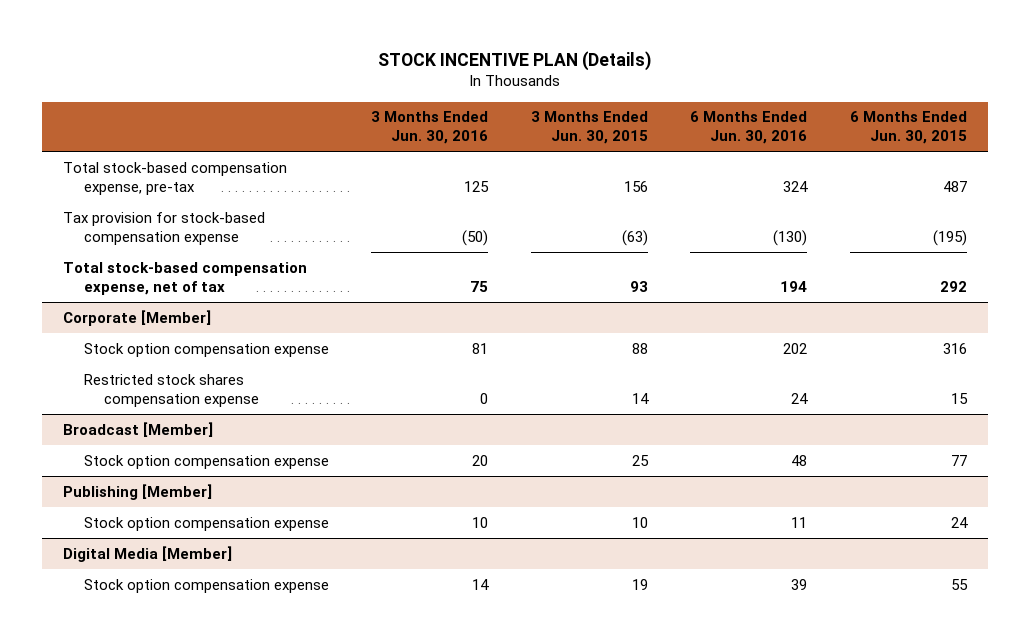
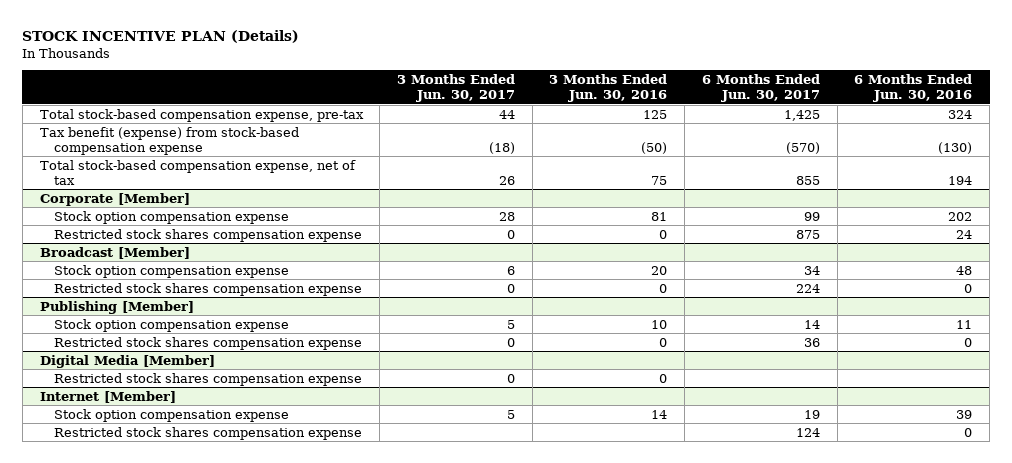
[530,111,648,145] 3 Months Ended Jun. 30, 2015 -> none
[849,111,967,145] 6 Months Ended Jun. 30, 2015 -> none
none -> [396,74,515,102] 3 Months Ended Jun. 30, 2017
none -> [701,74,820,102] 6 Months Ended Jun. 30, 2017
[63,211,266,245] Tax provision for stock-based compensation expense -> [39,126,299,155] Tax benefit (expense) from stock-based compensation expense
none -> [53,282,362,296] Restricted stock shares compensation expense
none -> [53,336,362,350] Restricted stock shares compensation expense
none -> [53,372,362,386] Restricted stock shares compensation expense
none -> [39,390,176,403] Internet [Member]
none -> [53,426,362,440] Restricted stock shares compensation expense

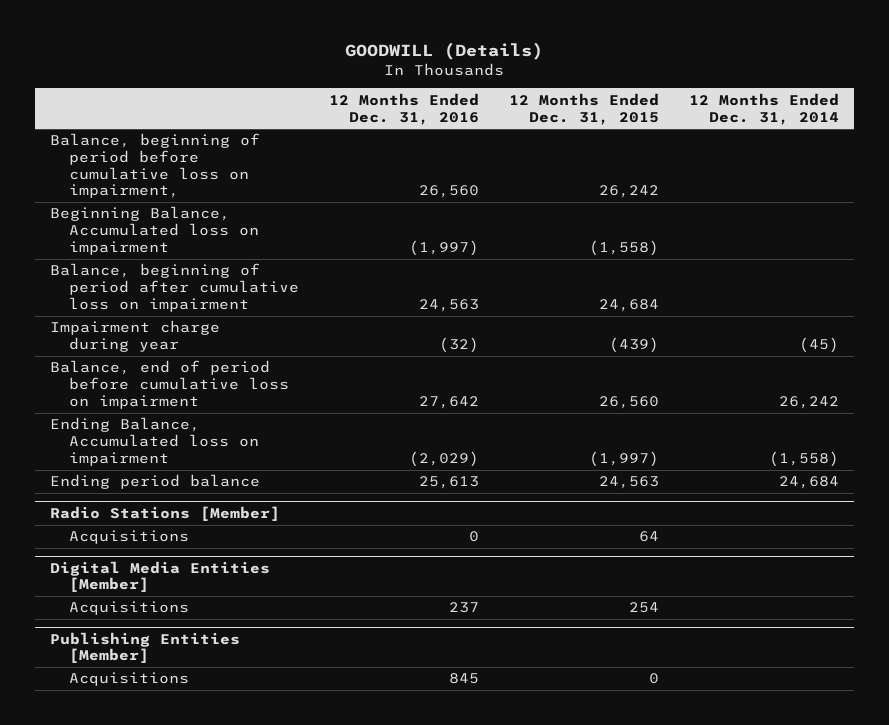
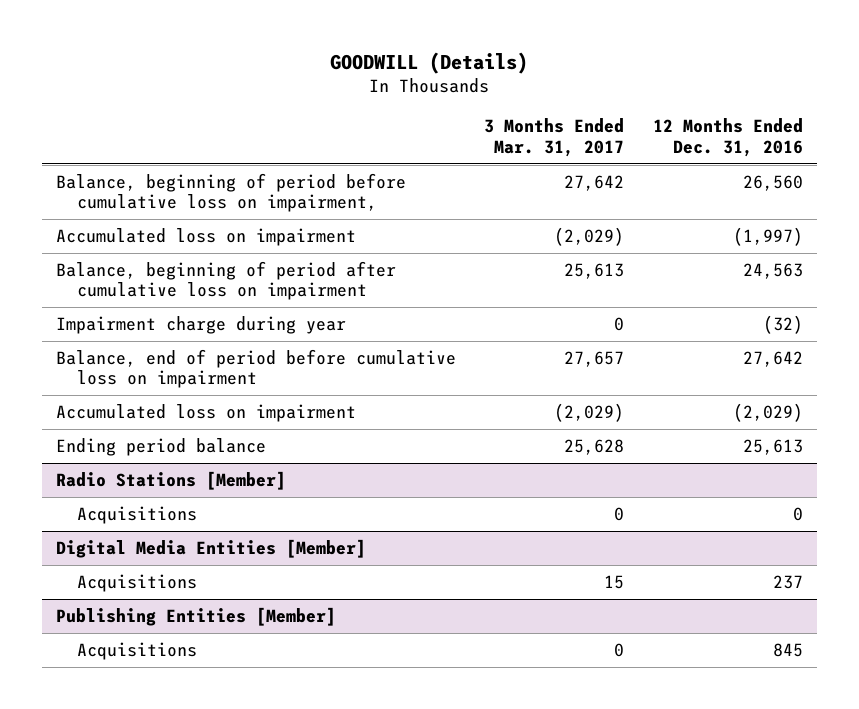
[508,92,659,125] 12 Months Ended Dec. 31, 2015 -> none
[688,92,839,125] 12 Months Ended Dec. 31, 2014 -> none
none -> [484,118,625,157] 3 Months Ended Mar. 31, 2017
[49,206,259,255] Beginning Balance, Accumulated loss on impairment -> [55,227,356,246] Accumulated loss on impairment
[49,417,259,466] Ending Balance, Accumulated loss on impairment -> [55,403,356,422] Accumulated loss on impairment

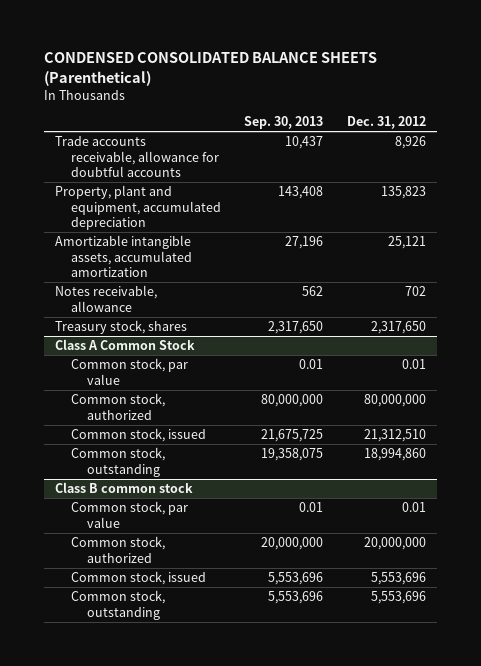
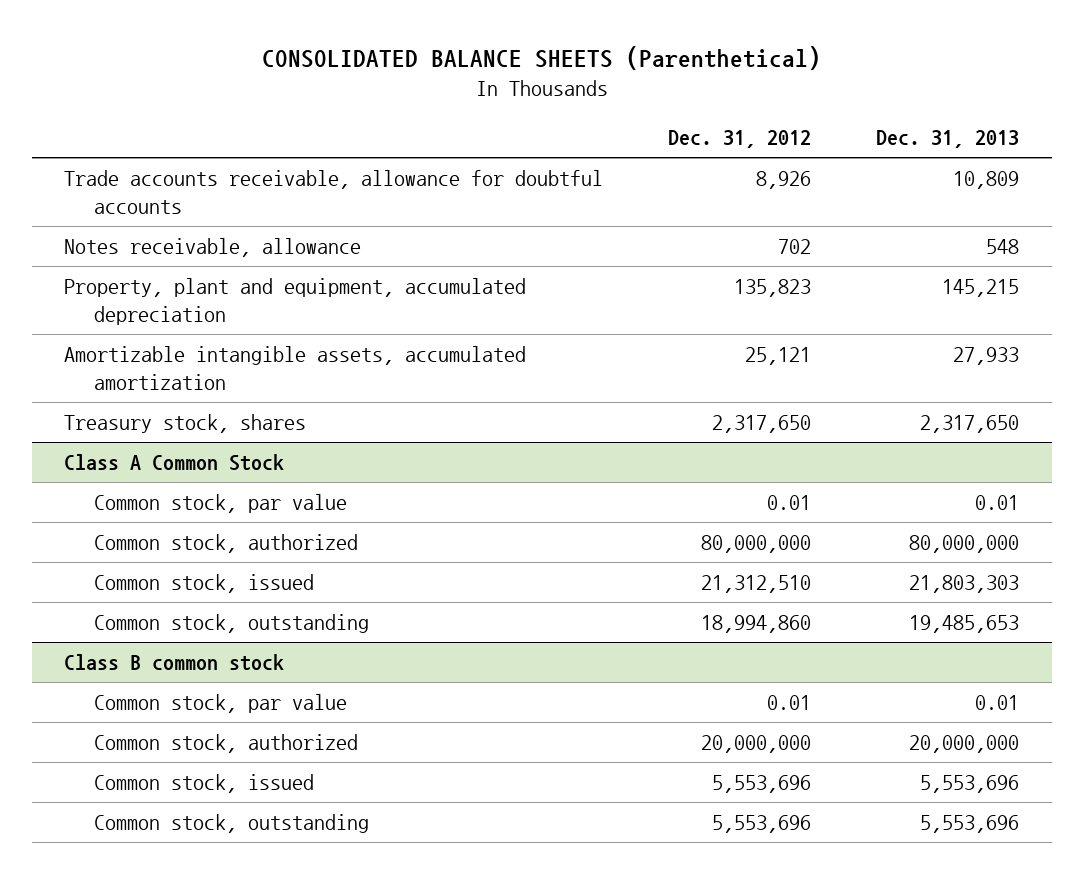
[43,52,377,86] CONDENSED CONSOLIDATED BALANCE SHEETS (Parenthetical) -> [261,45,821,70] CONSOLIDATED BALANCE SHEETS (Parenthetical)
[244,116,324,130] Sep. 30, 2013 -> none
none -> [876,130,1020,149] Dec. 31, 2013
[55,285,158,312] Notes receivable, allowance -> [64,238,362,258] Notes receivable, allowance

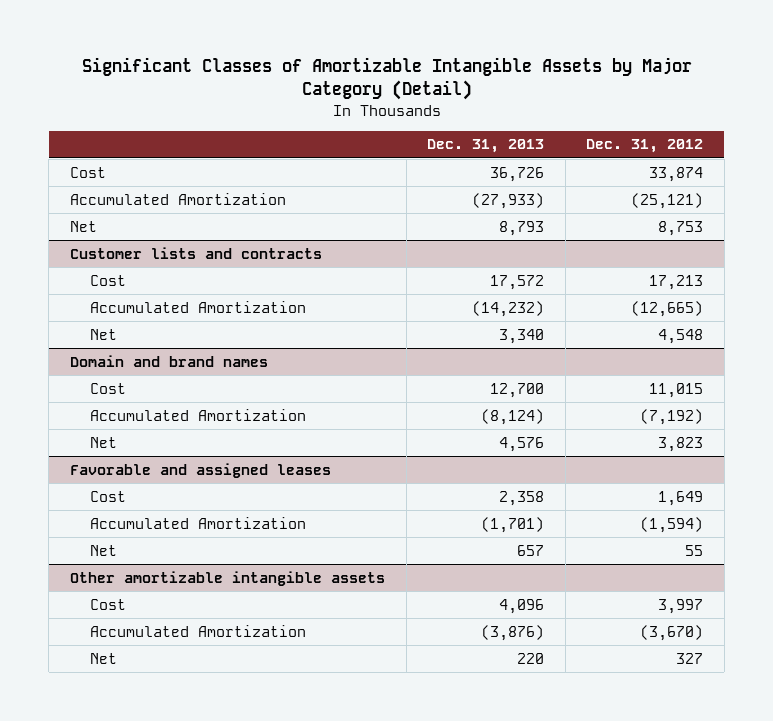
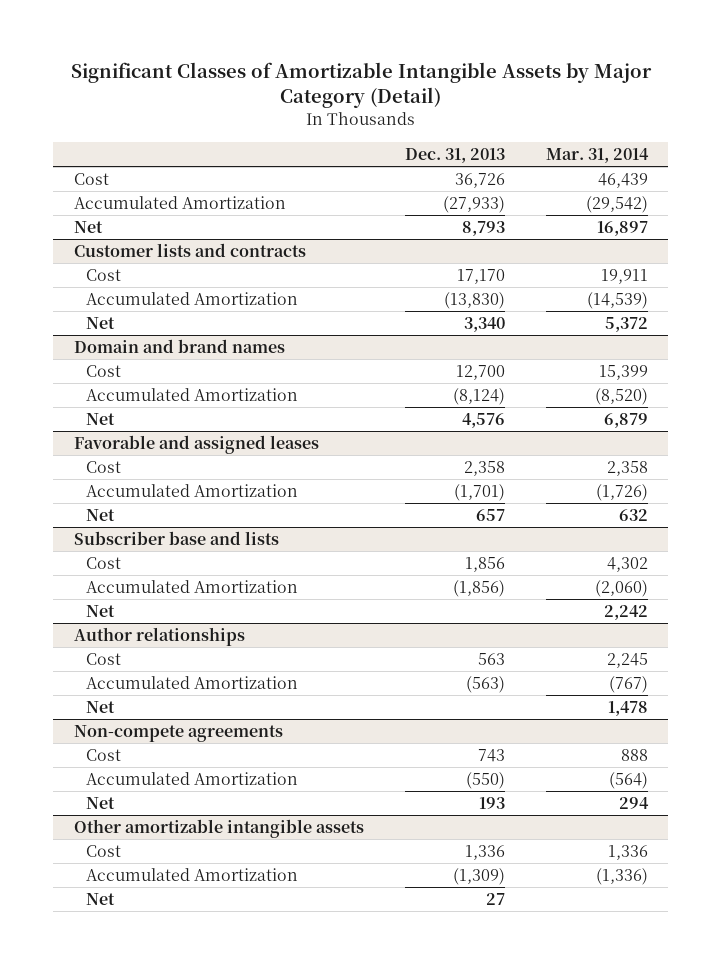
[586,139,704,154] Dec. 31, 2012 -> none
none -> [545,147,649,163] Mar. 31, 2014
[490,274,545,290] 17,572 -> [456,269,505,285] 17,170
[472,300,545,317] (14,232) -> [443,292,505,310] (13,830)
none -> [73,531,279,546] Subscriber base and lists
none -> [85,557,121,570] Cost
none -> [85,580,298,594] Accumulated Amortization
none -> [85,605,115,618] Net
none -> [73,627,245,647] Author relationships
none -> [85,653,121,666] Cost
none -> [85,676,298,690] Accumulated Amortization
none -> [85,701,115,714] Net
none -> [73,725,283,743] Non-compete agreements
none -> [85,749,121,762] Cost
none -> [85,772,298,786] Accumulated Amortization
none -> [85,797,115,810] Net
[499,598,545,614] 4,096 -> [464,845,505,861] 1,336
[481,624,545,641] (3,876) -> [452,868,505,886] (1,309)
[517,652,545,664] 220 -> [485,893,505,906] 27

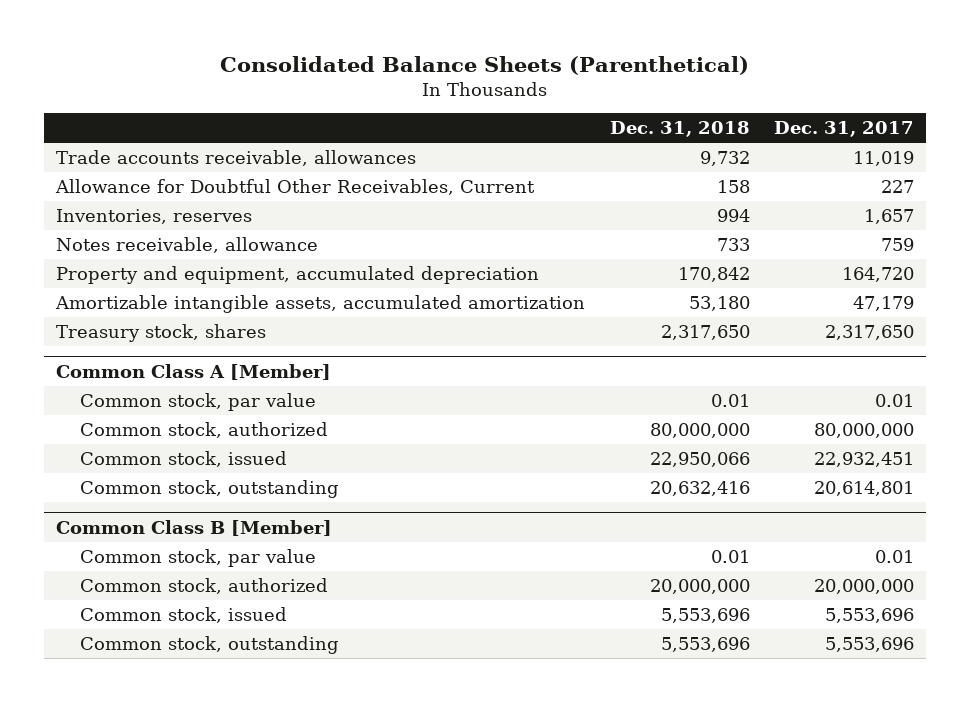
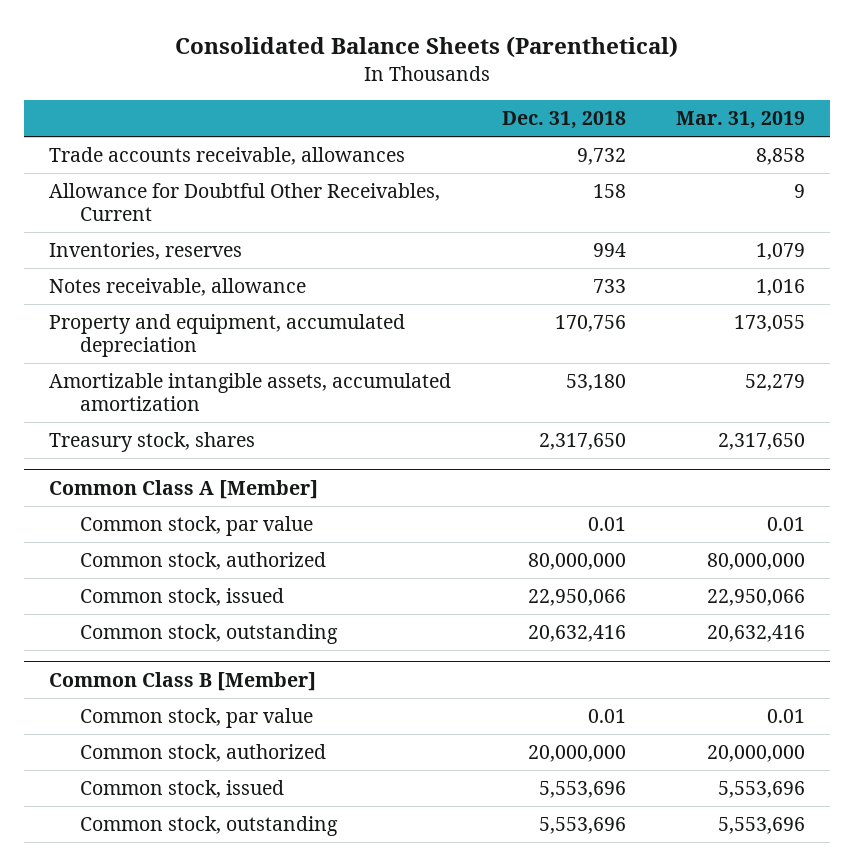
[773,121,914,138] Dec. 31, 2017 -> none
none -> [676,111,806,130] Mar. 31, 2019
[677,266,750,282] 170,842 -> [554,315,626,333] 170,756

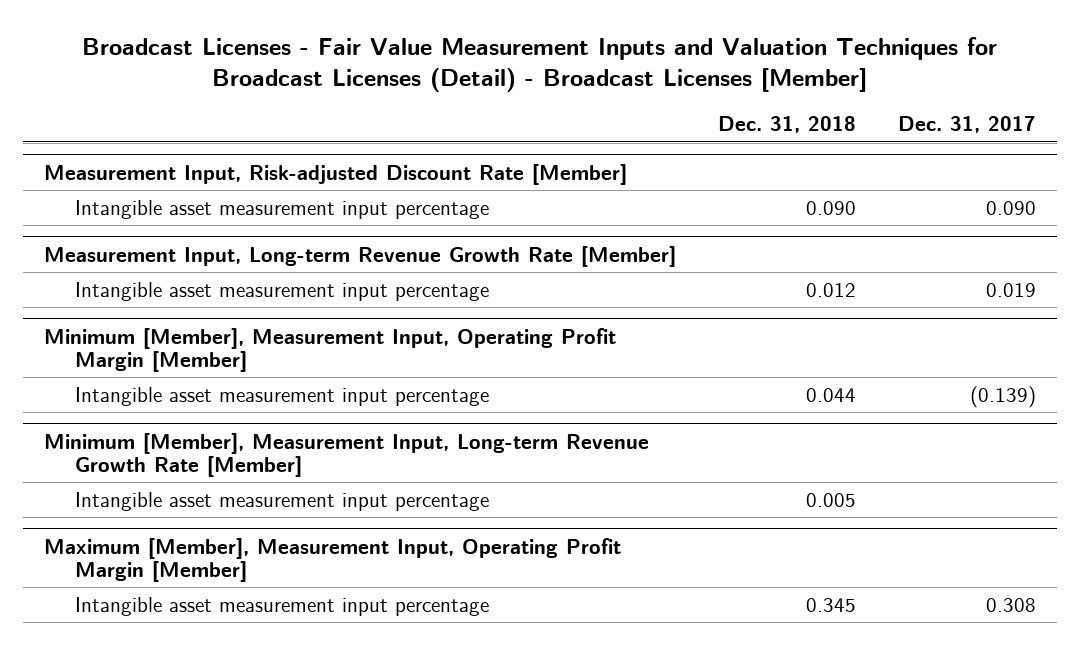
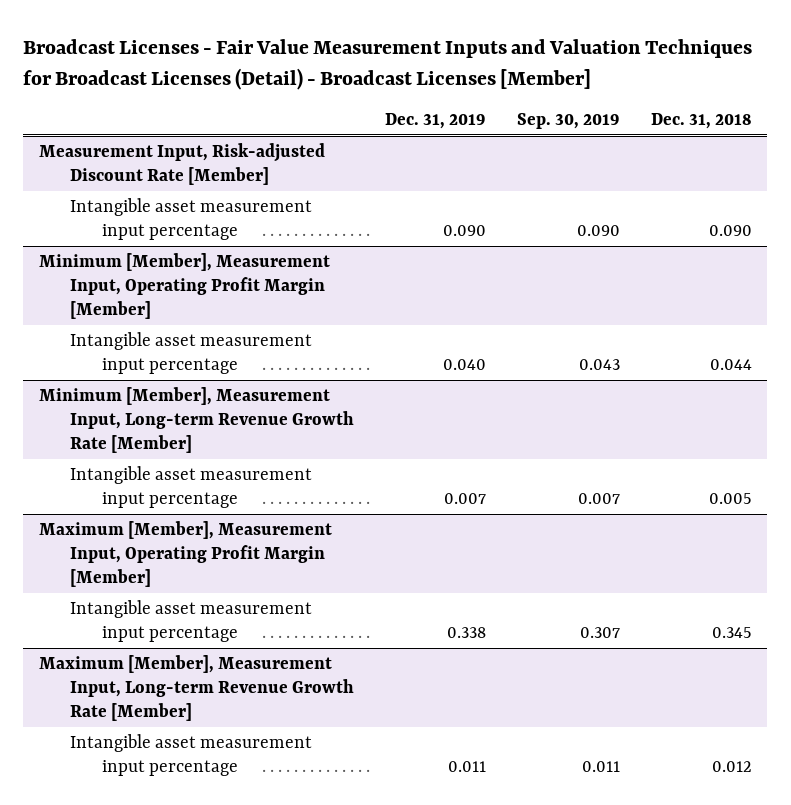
[898,116,1037,134] Dec. 31, 2017 -> none
none -> [385,112,487,129] Dec. 31, 2019
none -> [517,112,621,129] Sep. 30, 2019
[43,245,676,267] Measurement Input, Long-term Revenue Growth Rate [Member] -> none
[75,281,490,301] Intangible asset measurement input percentage -> none
none -> [38,654,355,722] Maximum [Member], Measurement Input, Long-term Revenue Growth Rate [Member]
none -> [70,733,313,776] Intangible asset measurement input percentage

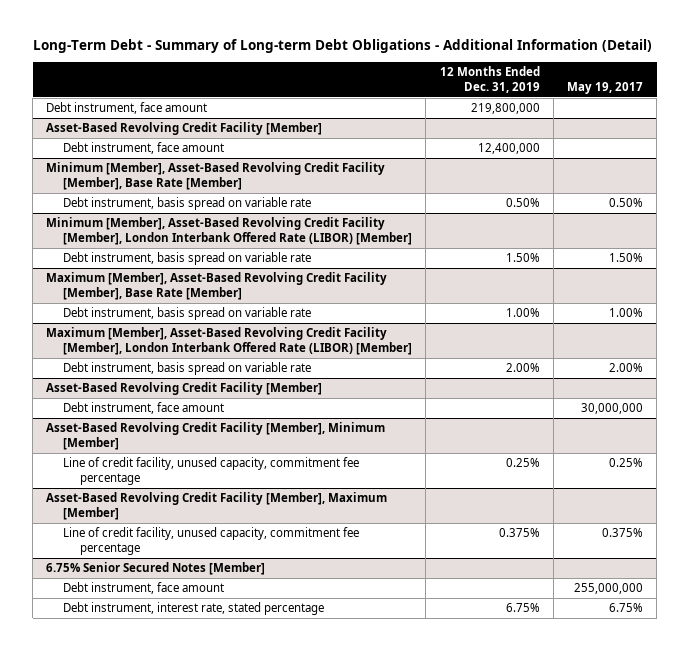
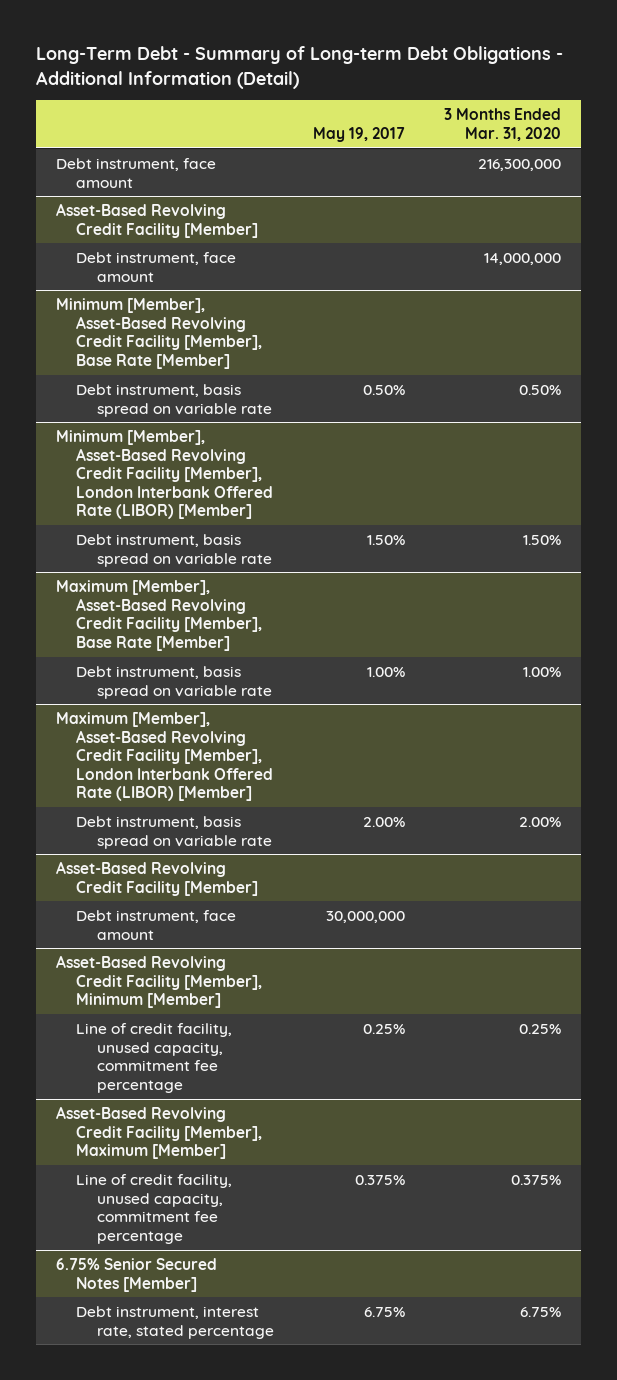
[439,66,540,93] 12 Months Ended Dec. 31, 2019 -> none
none -> [444,108,562,141] 3 Months Ended Mar. 31, 2020
[63,582,225,595] Debt instrument, face amount -> none

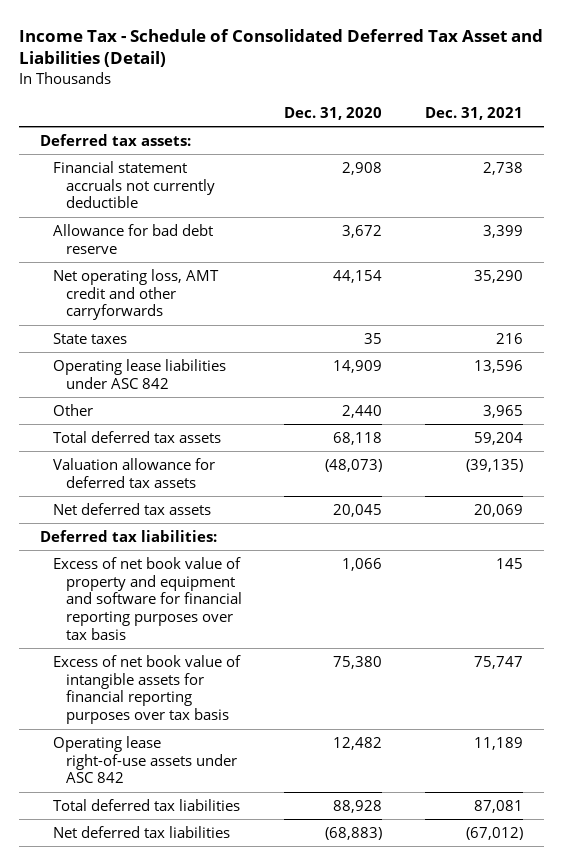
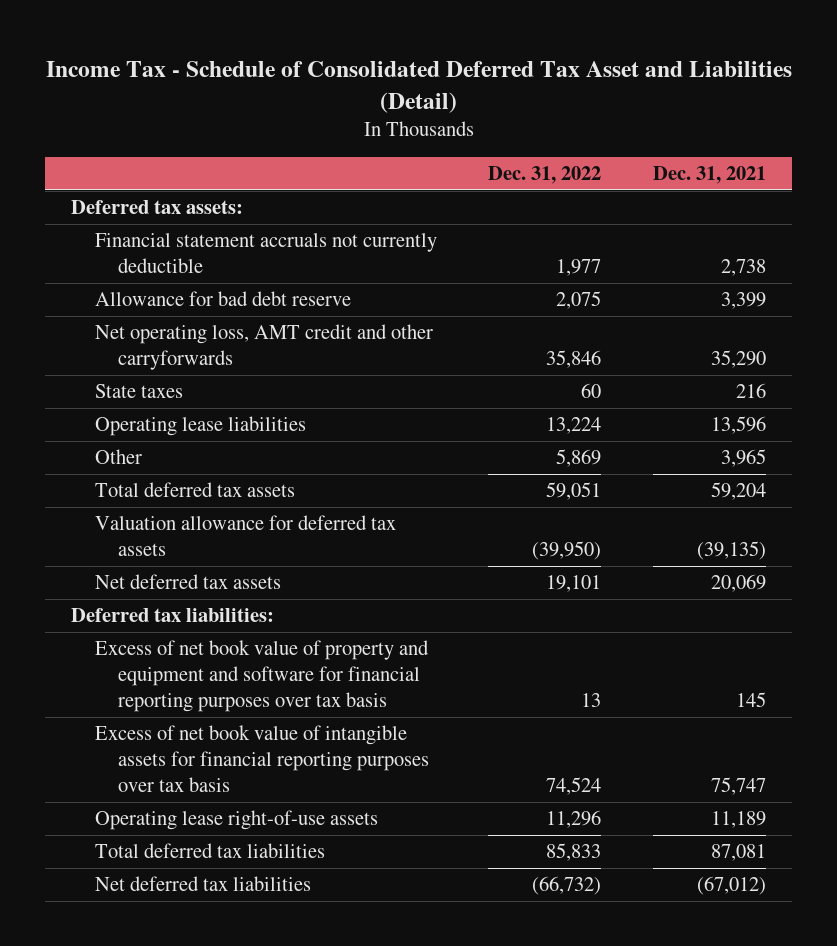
[284,106,383,120] Dec. 31, 2020 -> none
none -> [488,166,602,185] Dec. 31, 2022
[52,358,226,389] Operating lease liabilities under ASC 842 -> [94,416,306,437] Operating lease liabilities
[52,735,237,784] Operating lease right-of-use assets under ASC 842 -> [94,810,378,831] Operating lease right-of-use assets

